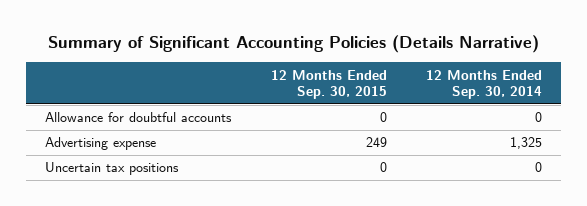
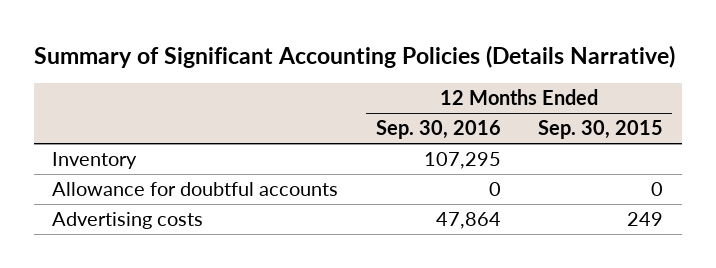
[425,69,542,100] 12 Months Ended Sep. 30, 2014 -> none
none -> [375,120,501,140] Sep. 30, 2016
none -> [52,151,138,169] Inventory
[45,162,180,176] Uncertain tax positions -> none
[45,137,157,151] Advertising expense -> [52,211,204,229] Advertising costs

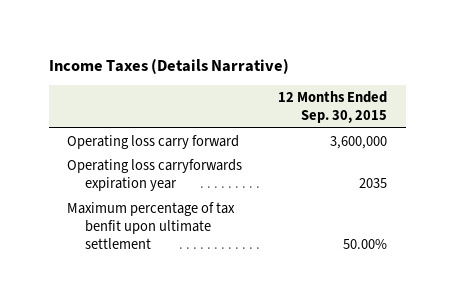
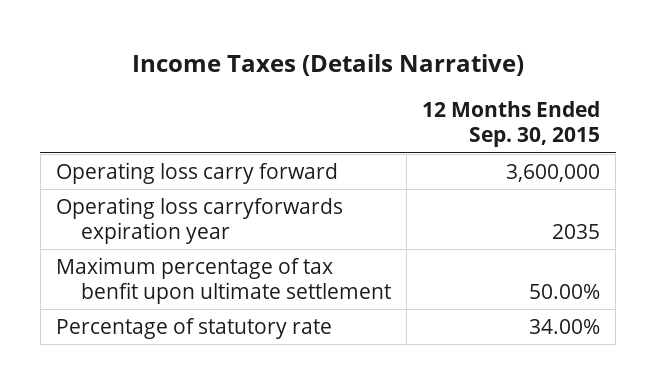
none -> [55,317,332,339] Percentage of statutory rate

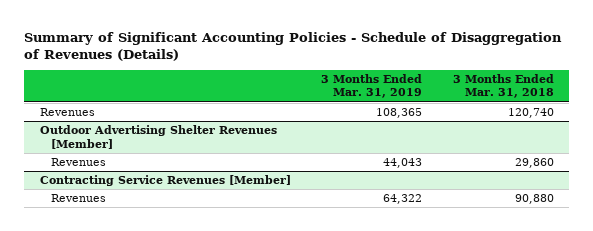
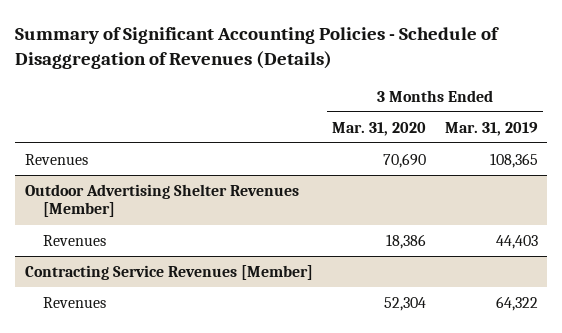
[452,74,554,99] 3 Months Ended Mar. 31, 2018 -> none
none -> [331,121,426,136] Mar. 31, 2020
[383,158,423,169] 44,043 -> [495,235,538,250] 44,403

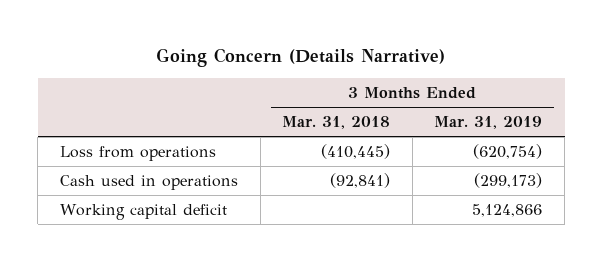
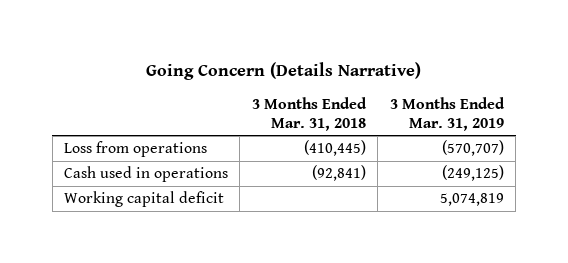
[473,143,543,159] (620,754) -> [441,140,504,157] (570,707)
[474,172,543,188] (299,173) -> [441,165,504,182] (249,125)
[472,203,543,217] 5,124,866 -> [439,193,504,207] 5,074,819

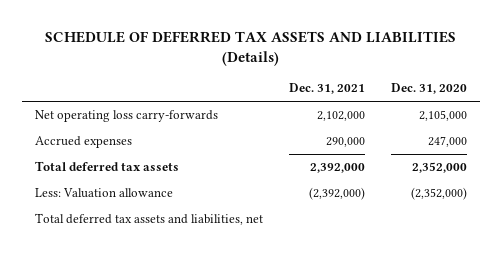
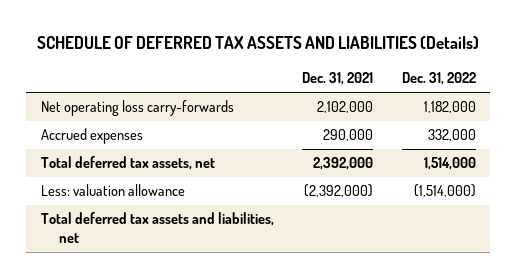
[391,83,468,95] Dec. 31, 2020 -> none
none -> [401,72,476,86] Dec. 31, 2022
[34,161,179,172] Total deferred tax assets -> [40,156,215,171] Total deferred tax assets, net
[34,188,173,199] Less: Valuation allowance -> [40,184,185,197] Less: valuation allowance

